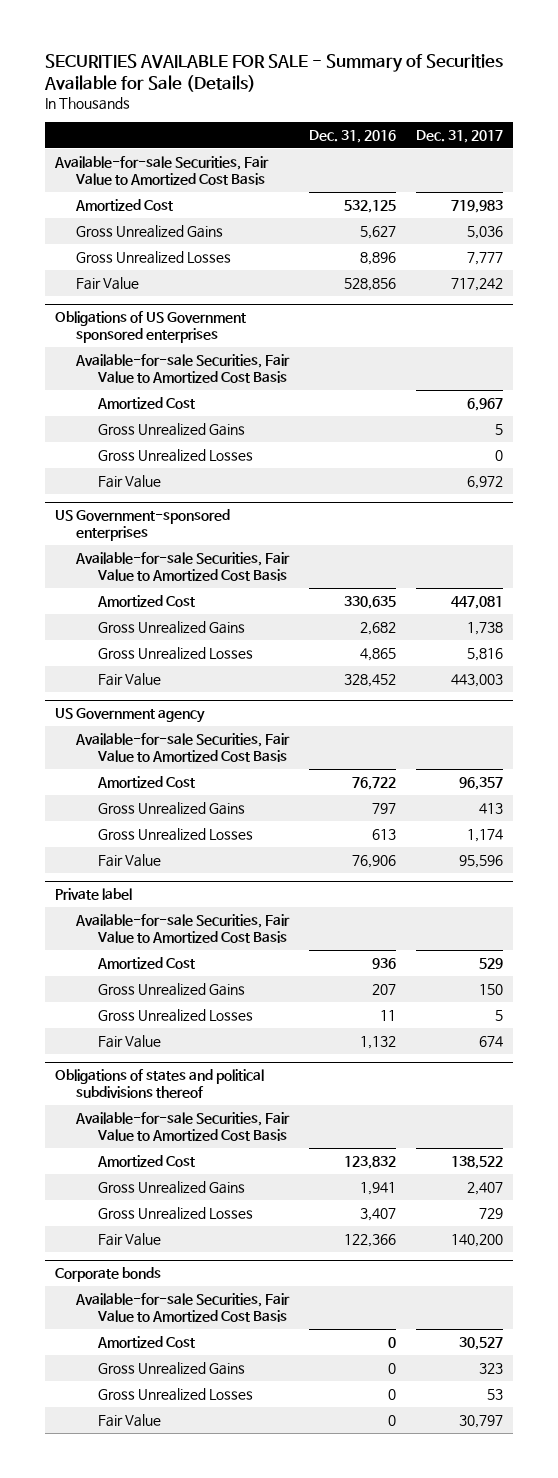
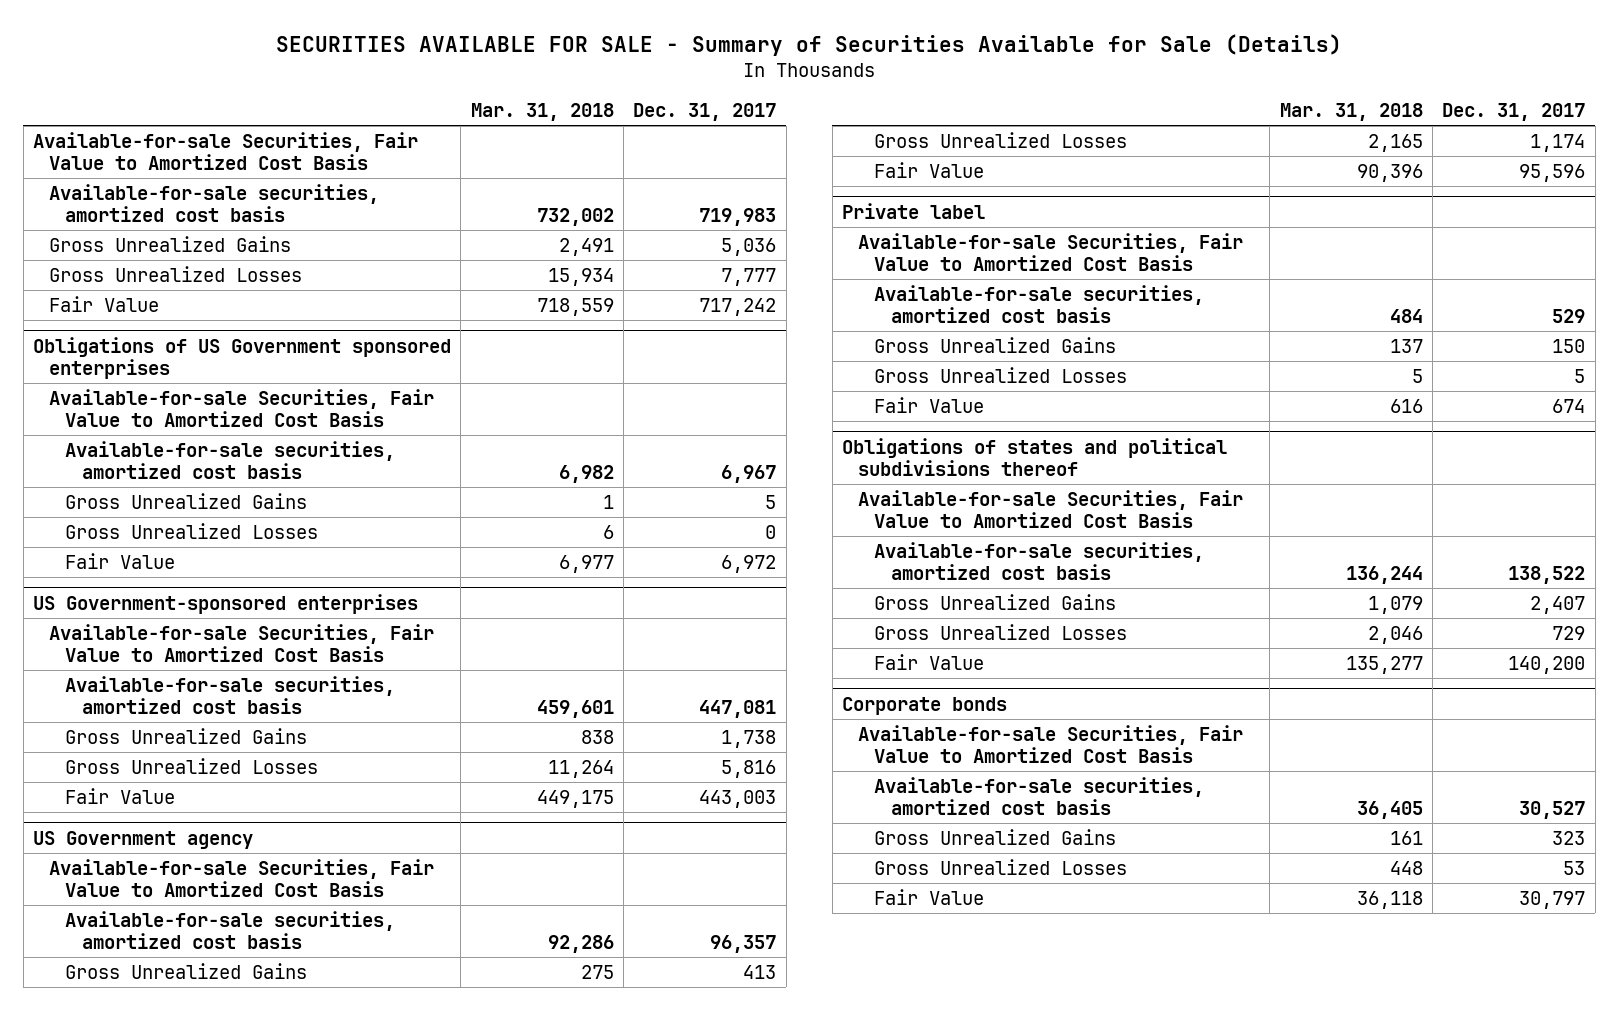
[309,130,397,144] Dec. 31, 2016 -> none
none -> [470,102,614,121] Mar. 31, 2018
[75,199,174,212] Amortized Cost -> [49,183,380,222] Available-for-sale securities, amortized cost basis
[96,397,195,410] Amortized Cost -> [65,440,396,479] Available-for-sale securities, amortized cost basis
[96,595,195,608] Amortized Cost -> [65,675,396,714] Available-for-sale securities, amortized cost basis
[96,776,195,789] Amortized Cost -> [65,910,396,949] Available-for-sale securities, amortized cost basis
[96,957,195,970] Amortized Cost -> [874,284,1205,323] Available-for-sale securities, amortized cost basis
[96,1155,195,1168] Amortized Cost -> [874,541,1205,580] Available-for-sale securities, amortized cost basis
[96,1336,195,1349] Amortized Cost -> [874,776,1205,815] Available-for-sale securities, amortized cost basis

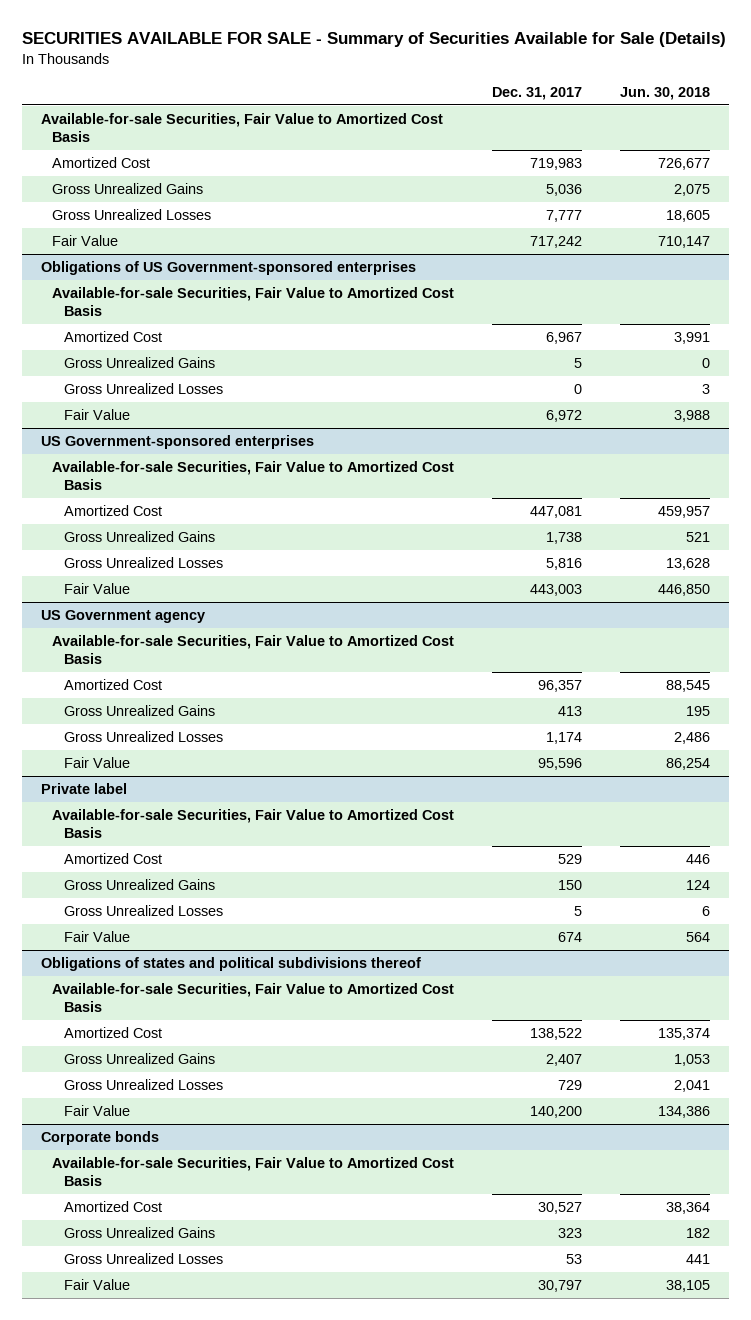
[470,102,614,121] Mar. 31, 2018 -> none
none -> [620,86,711,100] Jun. 30, 2018
[49,183,380,222] Available-for-sale securities, amortized cost basis -> [52,157,151,169] Amortized Cost
[33,336,452,379] Obligations of US Government sponsored enterprises -> [40,261,416,276] Obligations of US Government-sponsored enterprises
[65,440,396,479] Available-for-sale securities, amortized cost basis -> [64,331,163,343] Amortized Cost
[65,675,396,714] Available-for-sale securities, amortized cost basis -> [64,505,163,517] Amortized Cost
[65,910,396,949] Available-for-sale securities, amortized cost basis -> [64,679,163,691] Amortized Cost
[874,284,1205,323] Available-for-sale securities, amortized cost basis -> [64,853,163,865] Amortized Cost
[874,541,1205,580] Available-for-sale securities, amortized cost basis -> [64,1027,163,1039] Amortized Cost
[874,776,1205,815] Available-for-sale securities, amortized cost basis -> [64,1201,163,1213] Amortized Cost

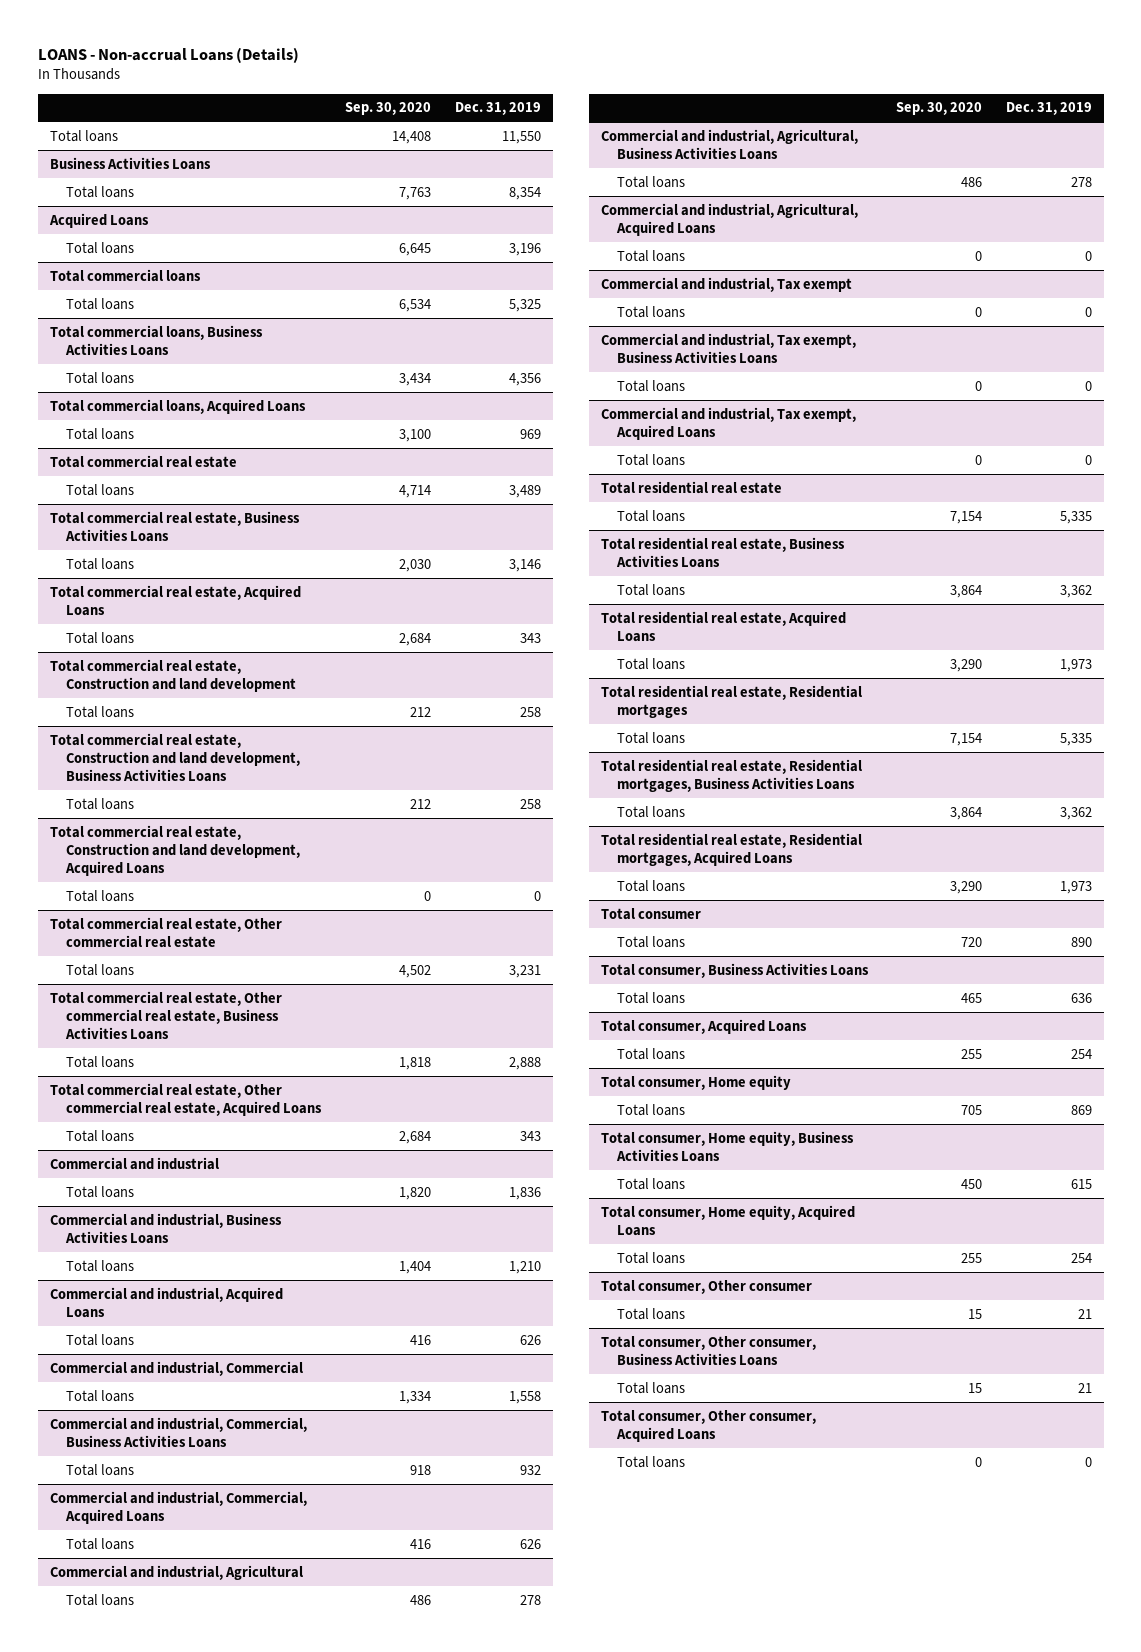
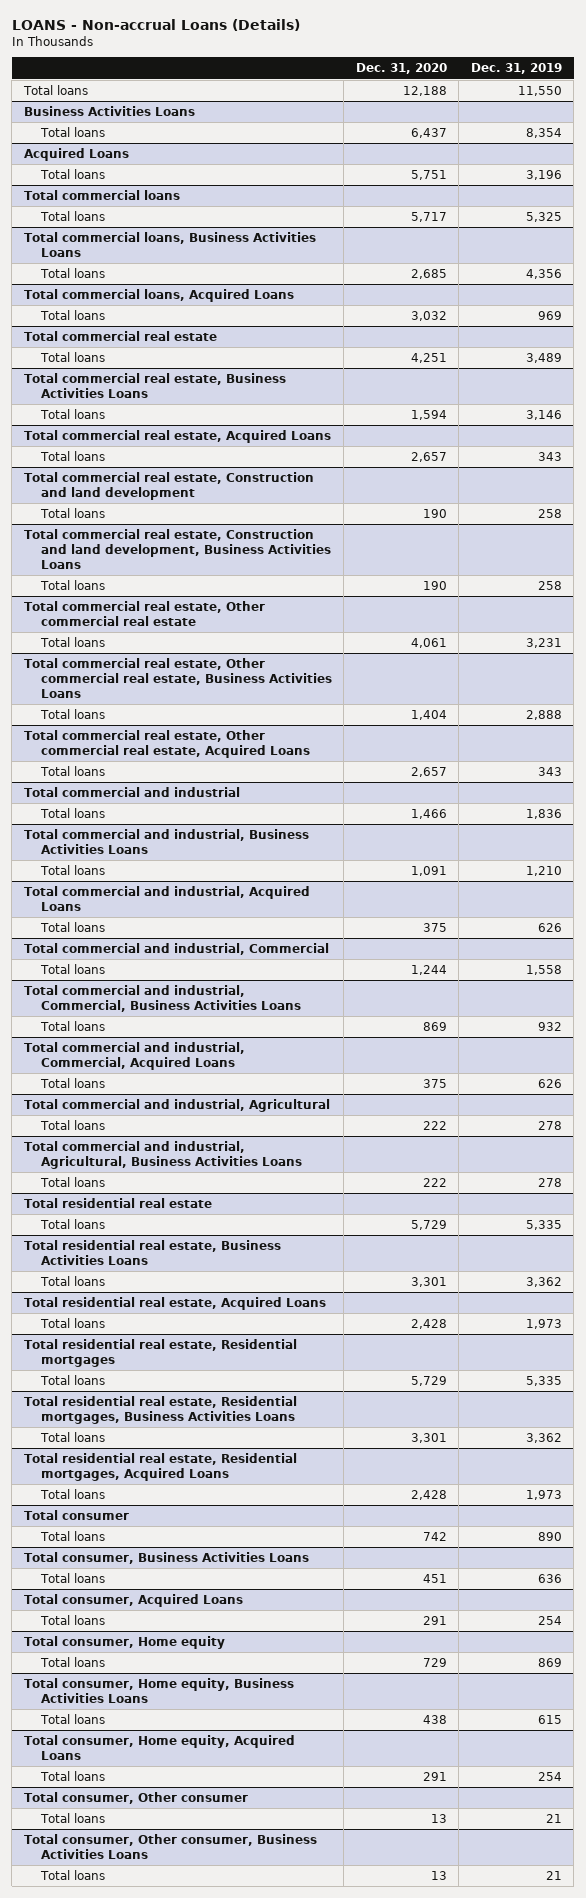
[344,102,431,116] Sep. 30, 2020 -> none
none -> [355,63,447,75] Dec. 31, 2020
[49,824,300,876] Total commercial real estate, Construction and land development, Acquired Loans -> none
[65,889,134,902] Total loans -> none
[49,1156,219,1170] Commercial and industrial -> [23,786,240,797] Total commercial and industrial
[49,1212,282,1244] Commercial and industrial, Business Activities Loans -> [23,828,309,854] Total commercial and industrial, Business Activities Loans
[49,1286,283,1318] Commercial and industrial, Acquired Loans -> [23,885,310,911] Total commercial and industrial, Acquired Loans
[49,1360,303,1376] Commercial and industrial, Commercial -> [23,942,329,955] Total commercial and industrial, Commercial
[49,1416,307,1448] Commercial and industrial, Commercial, Business Activities Loans -> [23,984,301,1012] Total commercial and industrial, Commercial, Business Activities Loans
[49,1490,307,1524] Commercial and industrial, Commercial, Acquired Loans -> [23,1041,245,1070] Total commercial and industrial, Commercial, Acquired Loans
[49,1564,303,1580] Commercial and industrial, Agricultural -> [23,1098,330,1112] Total commercial and industrial, Agricultural
[600,128,858,160] Commercial and industrial, Agricultural, Business Activities Loans -> [23,1140,302,1169] Total commercial and industrial, Agricultural, Business Activities Loans
[600,202,858,236] Commercial and industrial, Agricultural, Acquired Loans -> none
[616,249,685,262] Total loans -> none
[600,276,852,292] Commercial and industrial, Tax exempt -> none
[616,305,685,318] Total loans -> none
[600,332,856,364] Commercial and industrial, Tax exempt, Business Activities Loans -> none
[616,379,685,392] Total loans -> none
[600,406,856,440] Commercial and industrial, Tax exempt, Acquired Loans -> none
[616,453,685,466] Total loans -> none
[600,1409,816,1442] Total consumer, Other consumer, Acquired Loans -> none
[616,1455,685,1468] Total loans -> none

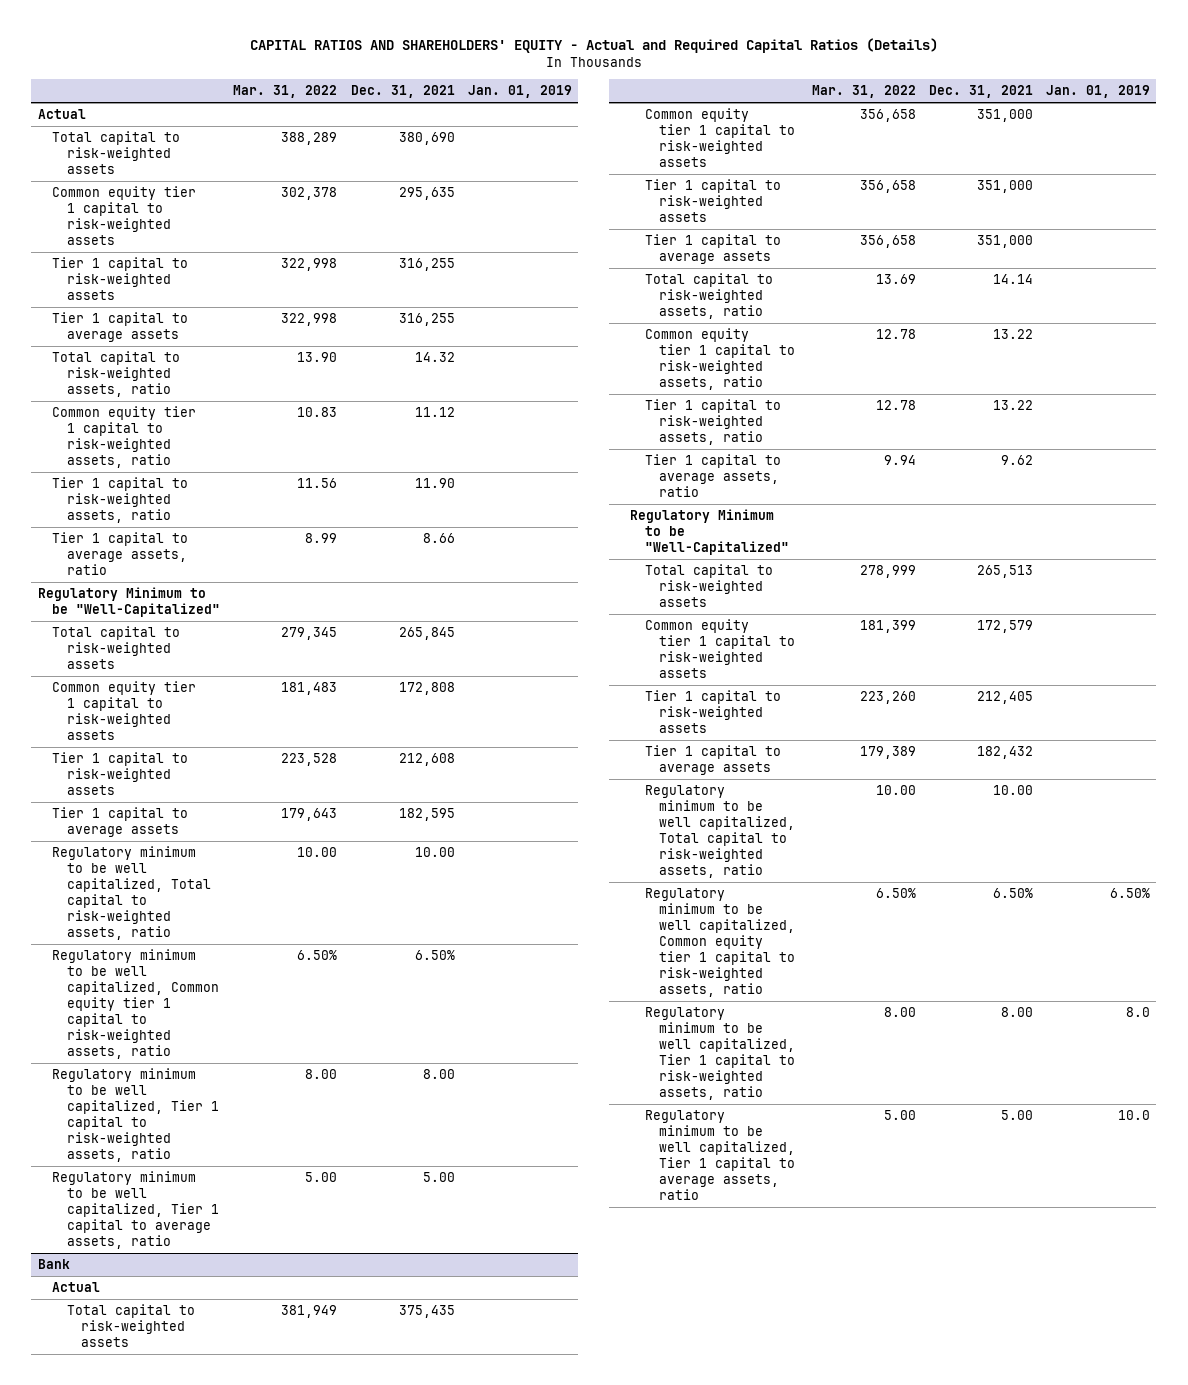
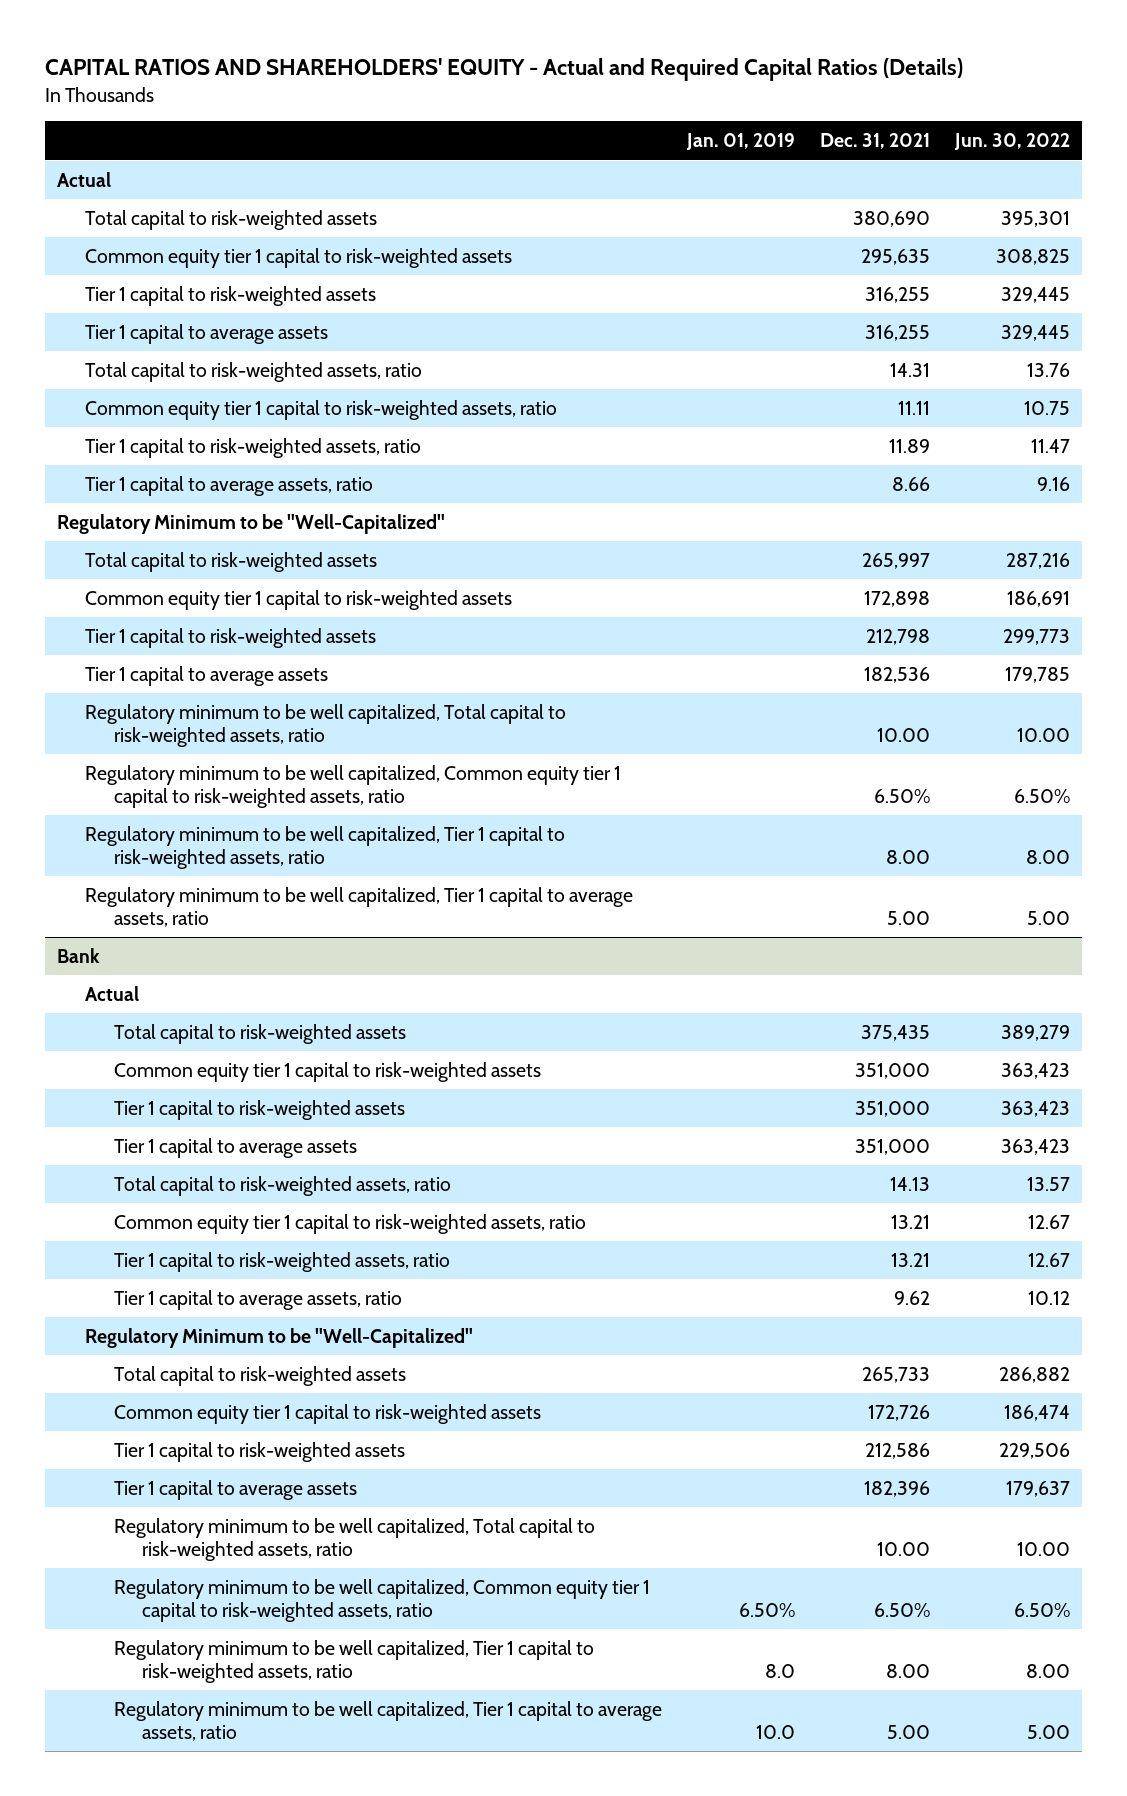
[233,85,338,99] Mar. 31, 2022 -> none
none -> [953,133,1070,151] Jun. 30, 2022
[414,352,455,363] 14.32 -> [889,363,930,378] 14.31
[414,407,455,418] 11.12 -> [897,401,930,416] 11.11
[414,478,455,489] 11.90 -> [888,439,930,454] 11.89
[398,627,455,641] 265,845 -> [861,553,930,570] 265,997
[398,682,455,696] 172,808 -> [863,591,930,608] 172,898
[398,753,455,767] 212,608 -> [865,629,930,646] 212,798
[398,808,455,822] 182,595 -> [863,667,930,684] 182,536
[992,274,1033,285] 14.14 -> [889,1177,930,1192] 14.13
[992,329,1033,340] 13.22 -> [890,1215,930,1230] 13.21
[992,400,1033,411] 13.22 -> [890,1253,930,1268] 13.21
[976,565,1033,579] 265,513 -> [861,1367,930,1384] 265,733
[976,620,1033,634] 172,579 -> [867,1405,930,1422] 172,726
[976,691,1033,705] 212,405 -> [864,1443,930,1460] 212,586
[976,746,1033,760] 182,432 -> [863,1481,930,1498] 182,396

